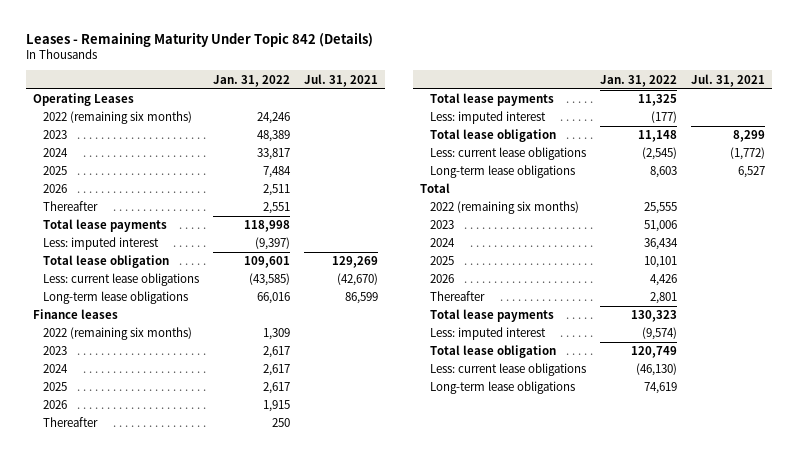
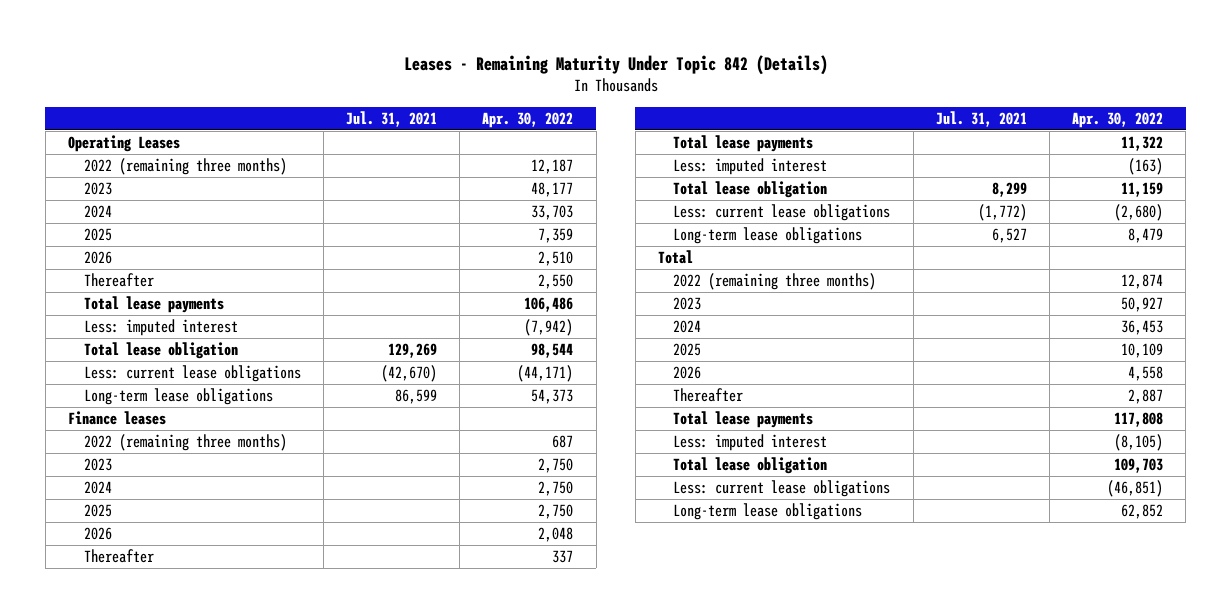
[212,74,290,87] Jan. 31, 2022 -> none
none -> [482,111,574,128] Apr. 30, 2022
[42,111,192,125] 2022 (remaining six months) -> [83,157,287,175] 2022 (remaining three months)
[42,327,192,341] 2022 (remaining six months) -> [83,433,287,451] 2022 (remaining three months)
[429,201,579,215] 2022 (remaining six months) -> [673,272,877,290] 2022 (remaining three months)

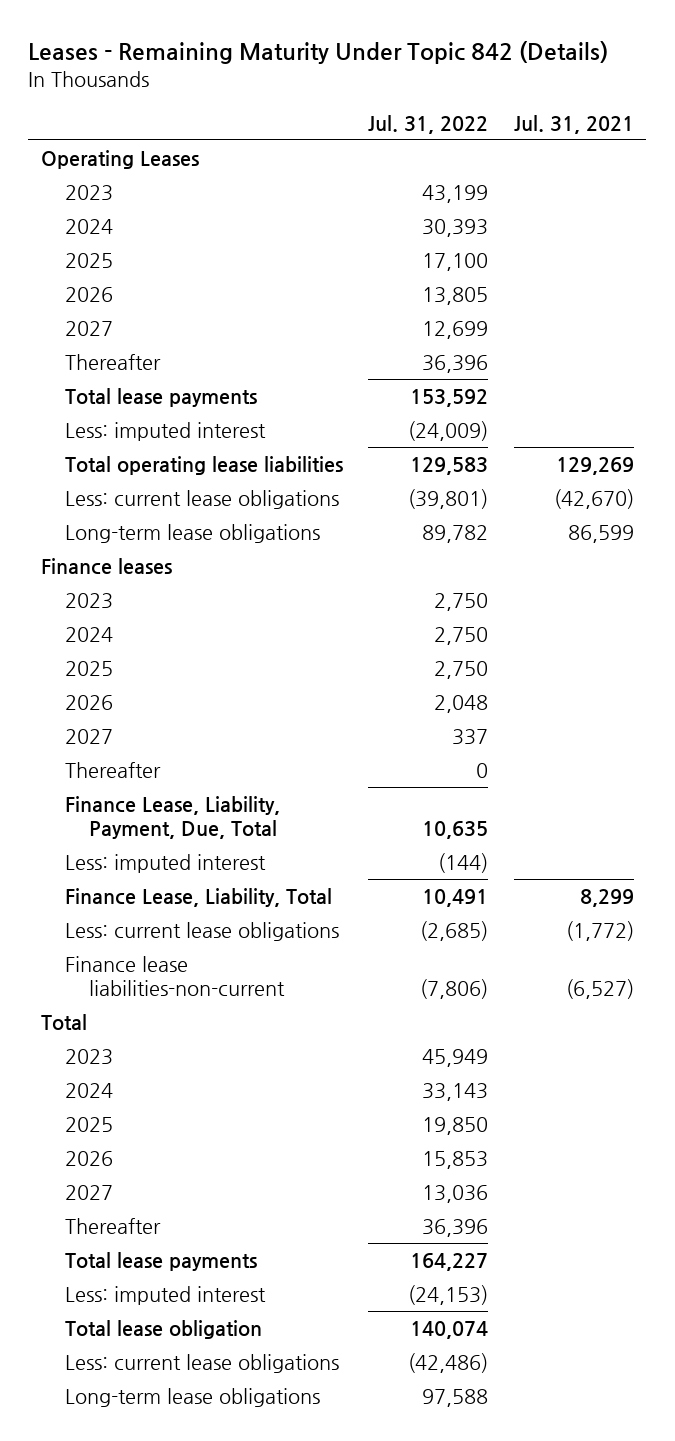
[482,111,574,128] Apr. 30, 2022 -> none
none -> [368,114,489,134] Jul. 31, 2022
[83,157,287,175] 2022 (remaining three months) -> none
none -> [64,321,113,337] 2027
[83,341,238,359] Total lease obligation -> [64,456,343,476] Total operating lease liabilities
[83,433,287,451] 2022 (remaining three months) -> none
none -> [64,729,113,745] 2027
[673,134,814,152] Total lease payments -> [64,796,280,839] Finance Lease, Liability, Payment, Due, Total
[673,180,828,198] Total lease obligation -> [64,888,332,908] Finance Lease, Liability, Total
[673,226,863,244] Long-term lease obligations -> none
none -> [64,956,285,996] Finance lease liabilities-non-current
[673,272,877,290] 2022 (remaining three months) -> none
none -> [64,1185,113,1201] 2027

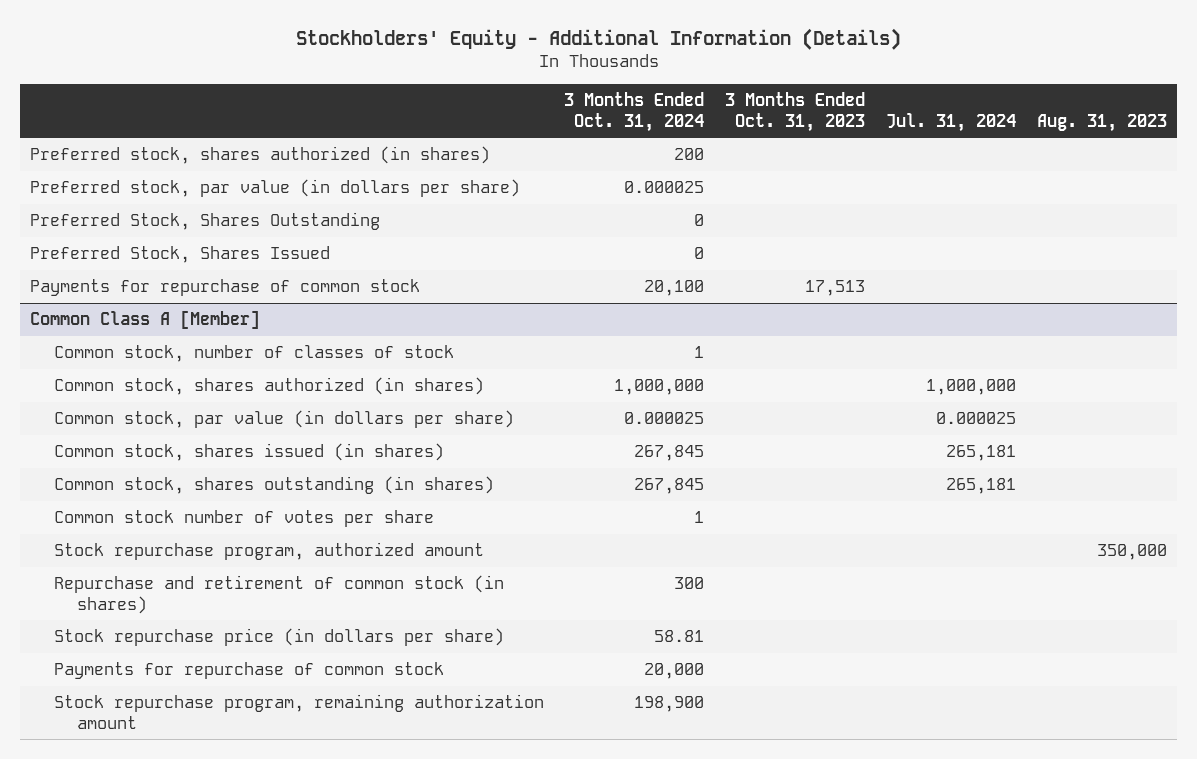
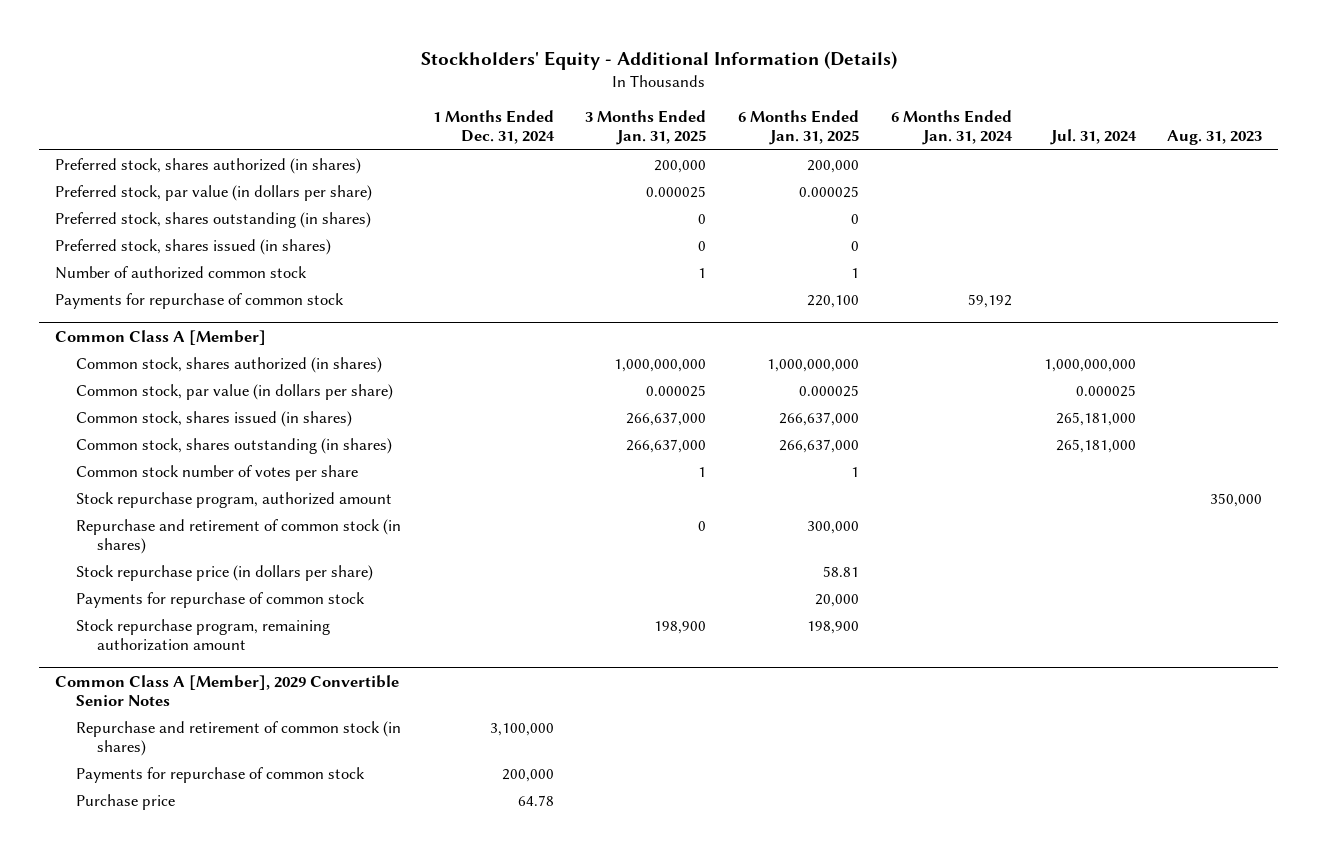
[564,91,705,132] 3 Months Ended Oct. 31, 2024 -> none
[725,91,866,132] 3 Months Ended Oct. 31, 2023 -> none
none -> [432,110,555,145] 1 Months Ended Dec. 31, 2024
none -> [585,110,707,146] 3 Months Ended Jan. 31, 2025
none -> [738,110,860,146] 6 Months Ended Jan. 31, 2025
none -> [890,110,1013,146] 6 Months Ended Jan. 31, 2024
[30,212,381,231] Preferred Stock, Shares Outstanding -> [55,212,372,229] Preferred stock, shares outstanding (in shares)
[30,246,331,264] Preferred Stock, Shares Issued -> [55,239,332,256] Preferred stock, shares issued (in shares)
none -> [55,266,308,280] Number of authorized common stock
[53,345,454,363] Common stock, number of classes of stock -> none
[926,379,1017,396] 1,000,000 -> [1043,359,1136,373] 1,000,000,000
[946,445,1017,462] 265,181 -> [1055,412,1136,427] 265,181,000
[946,478,1017,495] 265,181 -> [1055,439,1136,454] 265,181,000
none -> [55,674,400,706] Common Class A [Member], 2029 Convertible Senior Notes
none -> [75,721,401,757] Repurchase and retirement of common stock (in shares)
none -> [75,767,365,784] Payments for repurchase of common stock
none -> [75,794,175,811] Purchase price

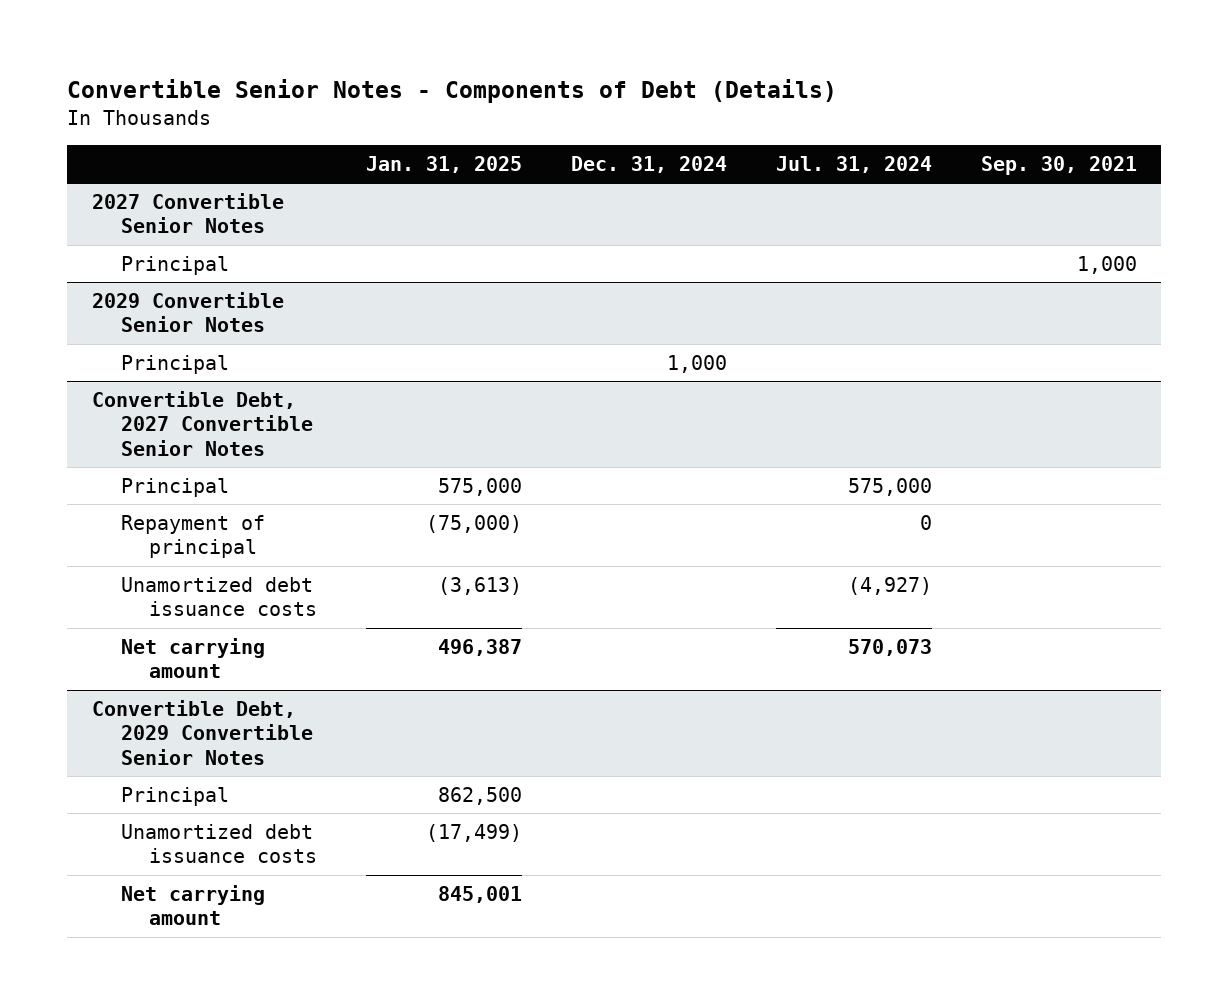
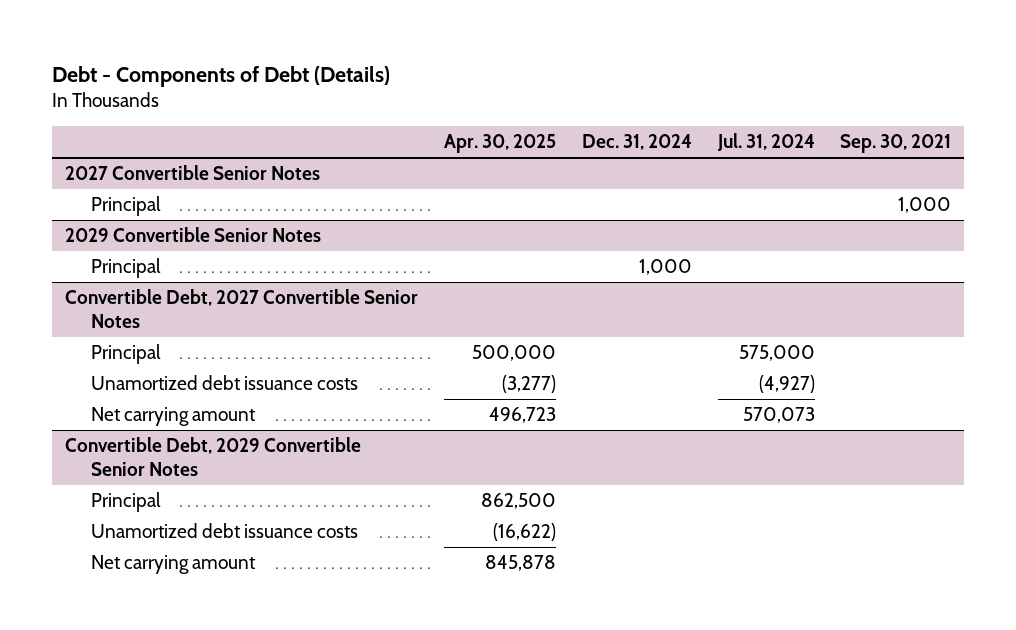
[67,79,838,104] Convertible Senior Notes - Components of Debt (Details) -> [52,65,391,87] Debt - Components of Debt (Details)
[366,155,523,173] Jan. 31, 2025 -> none
none -> [443,134,556,154] Apr. 30, 2025
[120,514,265,559] Repayment of principal -> none

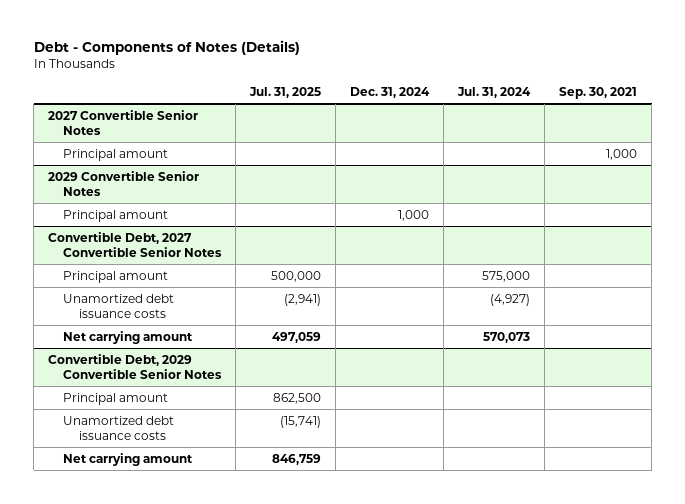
[52,65,391,87] Debt - Components of Debt (Details) -> [33,40,300,56] Debt - Components of Notes (Details)
[443,134,556,154] Apr. 30, 2025 -> none
none -> [249,86,322,98] Jul. 31, 2025
[90,196,161,217] Principal -> [63,148,169,161] Principal amount
[90,258,161,279] Principal -> [63,209,169,222] Principal amount
[90,344,161,365] Principal -> [63,270,169,283] Principal amount
[90,492,161,513] Principal -> [63,392,169,405] Principal amount

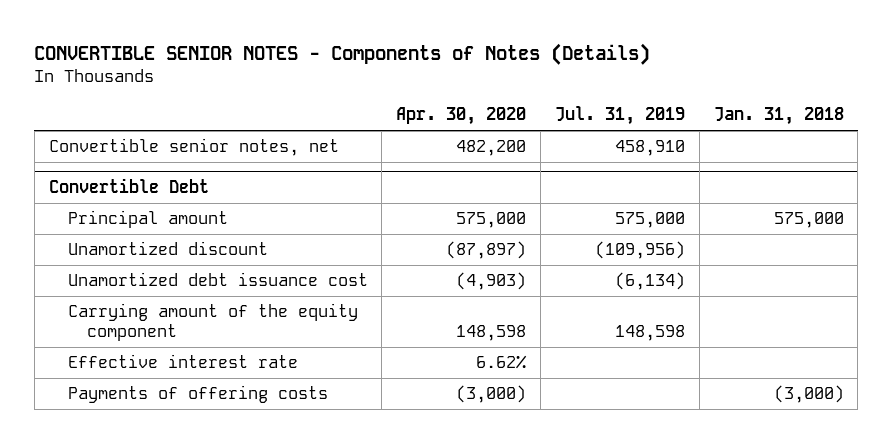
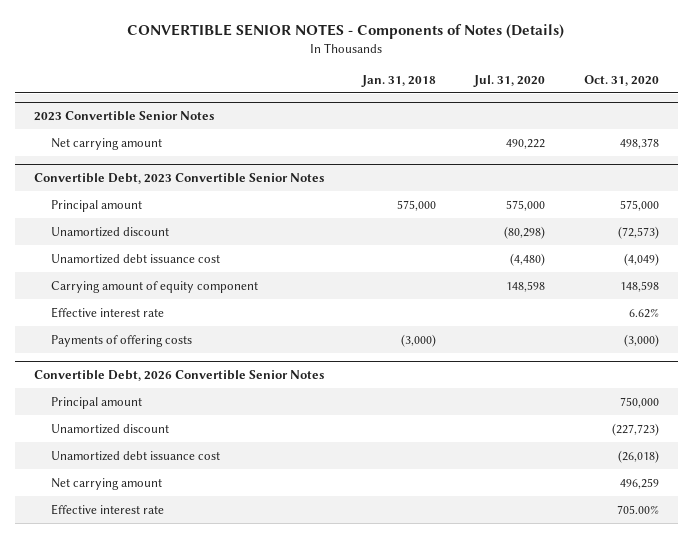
[396,107,527,126] Apr. 30, 2020 -> none
[554,106,685,126] Jul. 31, 2019 -> none
none -> [473,74,546,87] Jul. 31, 2020
none -> [583,74,659,86] Oct. 31, 2020
[48,138,339,157] Convertible senior notes, net -> none
none -> [34,111,215,122] 2023 Convertible Senior Notes
none -> [50,137,162,150] Net carrying amount
[48,178,209,194] Convertible Debt -> [34,173,325,185] Convertible Debt, 2023 Convertible Senior Notes
[67,303,358,342] Carrying amount of the equity component -> [50,280,258,293] Carrying amount of equity component
none -> [34,370,325,382] Convertible Debt, 2026 Convertible Senior Notes
none -> [50,396,142,409] Principal amount
none -> [50,423,169,434] Unamortized discount
none -> [50,450,220,461] Unamortized debt issuance cost
none -> [50,477,162,490] Net carrying amount
none -> [50,503,164,515] Effective interest rate

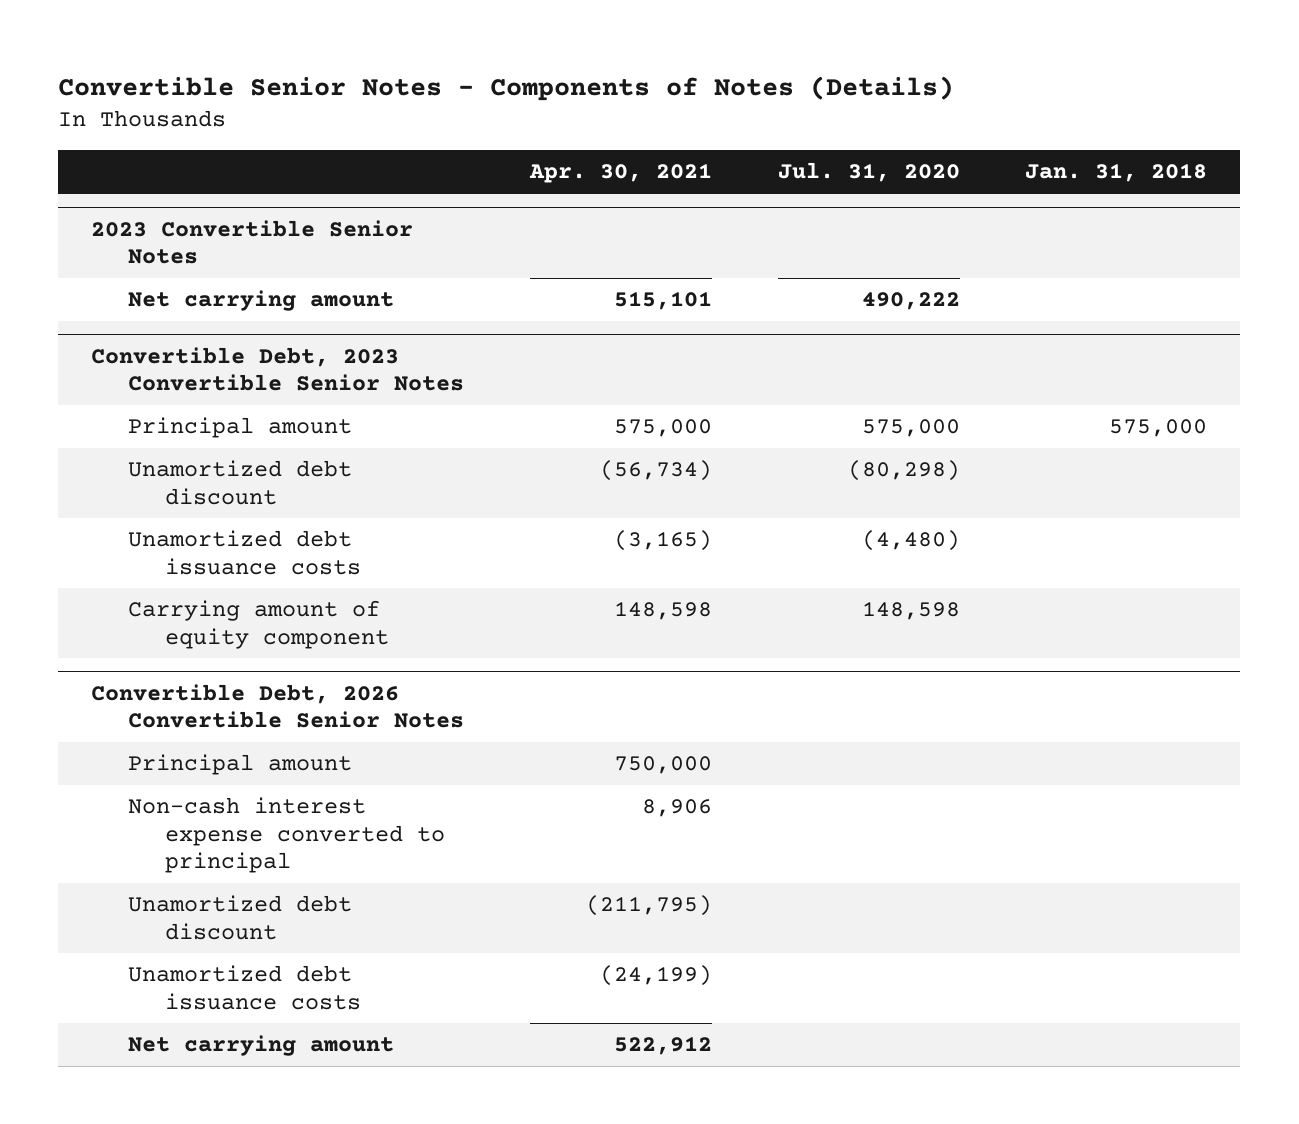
[127,24,565,40] CONVERTIBLE SENIOR NOTES - Components of Notes (Details) -> [58,75,955,101] Convertible Senior Notes - Components of Notes (Details)
[583,74,659,86] Oct. 31, 2020 -> none
none -> [528,163,712,184] Apr. 30, 2021
[50,226,169,237] Unamortized discount -> [128,460,353,505] Unamortized debt discount
[50,253,220,264] Unamortized debt issuance cost -> [128,530,362,575] Unamortized debt issuance costs
[50,306,164,318] Effective interest rate -> none
[50,334,192,347] Payments of offering costs -> none
none -> [128,797,446,873] Non-cash interest expense converted to principal
[50,423,169,434] Unamortized discount -> [128,895,353,940] Unamortized debt discount
[50,450,220,461] Unamortized debt issuance cost -> [128,965,362,1010] Unamortized debt issuance costs
[50,503,164,515] Effective interest rate -> none

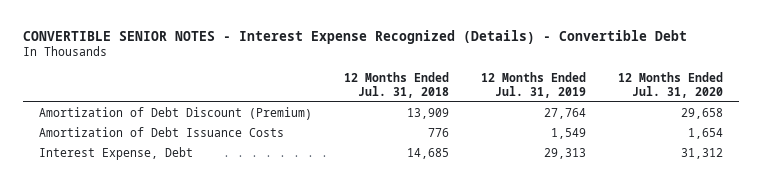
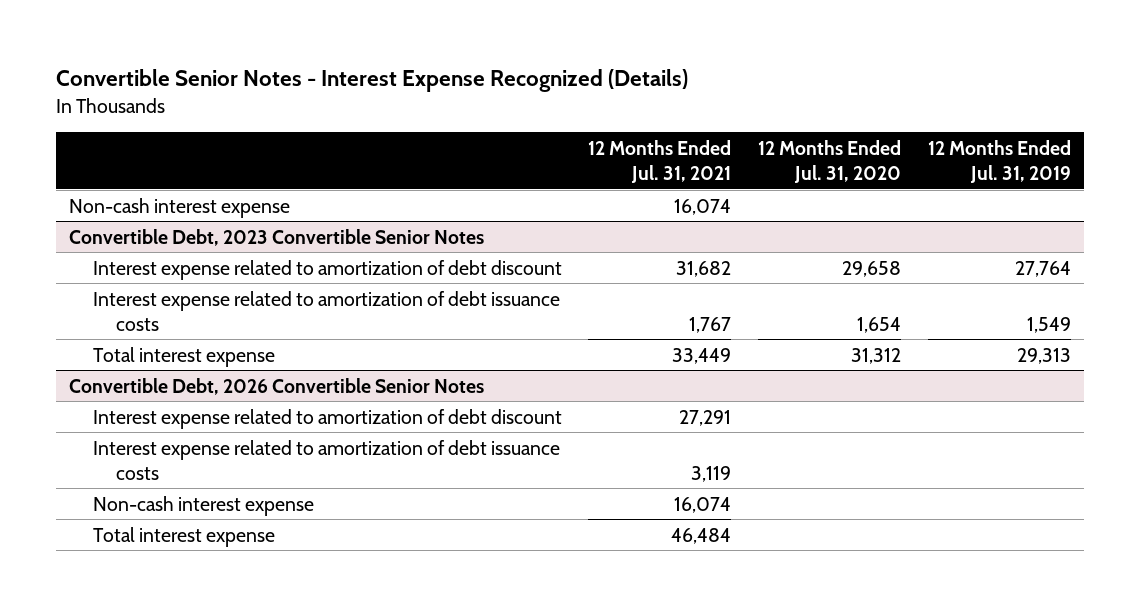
[22,29,687,44] CONVERTIBLE SENIOR NOTES - Interest Expense Recognized (Details) - Convertible Debt -> [56,69,689,93] Convertible Senior Notes - Interest Expense Recognized (Details)
[343,71,449,99] 12 Months Ended Jul. 31, 2018 -> none
none -> [588,139,732,183] 12 Months Ended Jul. 31, 2021
[38,107,312,121] Amortization of Debt Discount (Premium) -> none
[38,127,284,138] Amortization of Debt Issuance Costs -> none
[38,147,193,161] Interest Expense, Debt -> none
none -> [69,197,291,218] Non-cash interest expense
none -> [69,228,485,246] Convertible Debt, 2023 Convertible Senior Notes
none -> [92,259,562,280] Interest expense related to amortization of debt discount
none -> [92,290,560,331] Interest expense related to amortization of debt issuance costs
none -> [92,346,275,367] Total interest expense
none -> [69,377,485,395] Convertible Debt, 2026 Convertible Senior Notes
none -> [92,408,562,429] Interest expense related to amortization of debt discount
none -> [92,439,560,480] Interest expense related to amortization of debt issuance costs
none -> [92,495,314,516] Non-cash interest expense
none -> [92,526,275,547] Total interest expense

